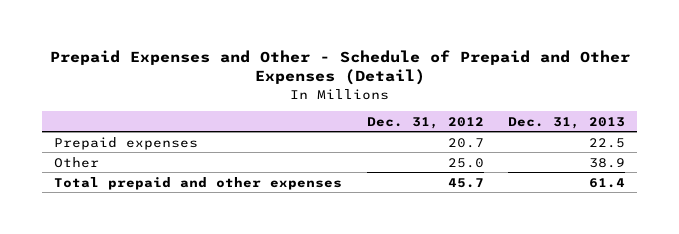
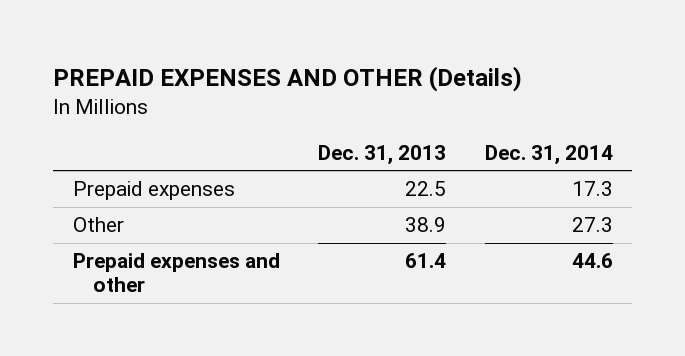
[49,49,630,86] Prepaid Expenses and Other - Schedule of Prepaid and Other Expenses (Detail) -> [53,65,523,92] PREPAID EXPENSES AND OTHER (Details)
[366,116,484,129] Dec. 31, 2012 -> none
none -> [484,144,613,165] Dec. 31, 2014
[54,176,343,190] Total prepaid and other expenses -> [72,253,280,293] Prepaid expenses and other

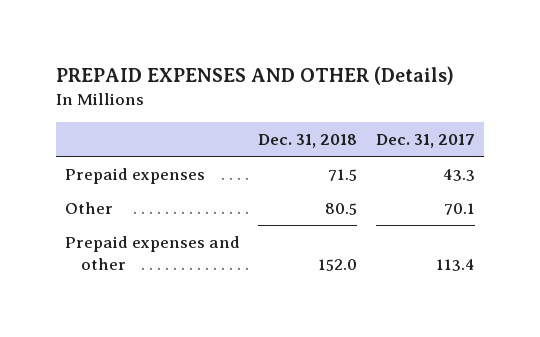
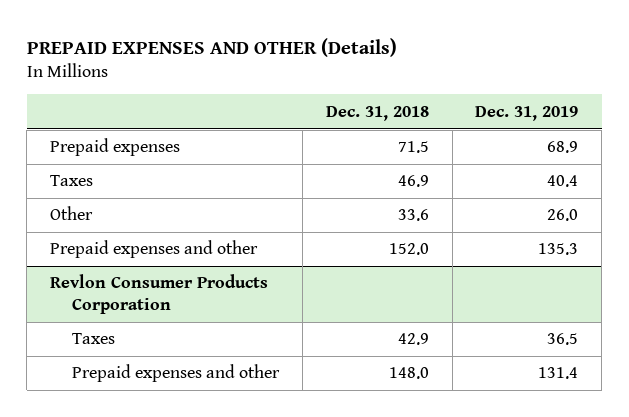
[375,134,475,149] Dec. 31, 2017 -> none
none -> [475,105,579,121] Dec. 31, 2019
none -> [50,175,94,187] Taxes
[325,202,358,215] 80.5 -> [397,209,429,222] 33.6
none -> [50,274,269,314] Revlon Consumer Products Corporation
none -> [72,333,116,345] Taxes
none -> [72,364,281,383] Prepaid expenses and other

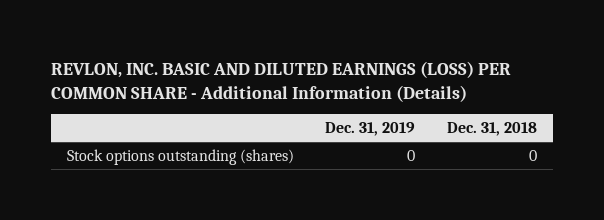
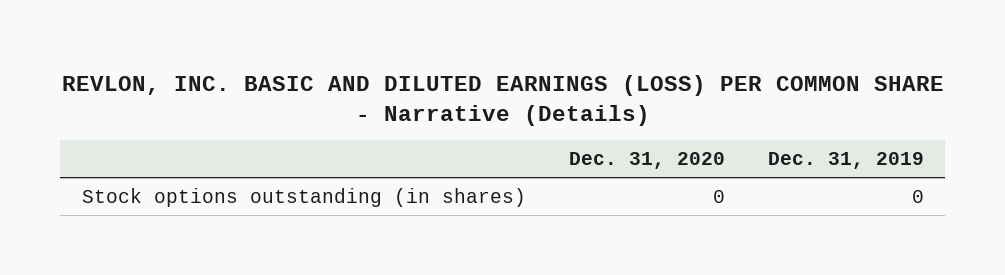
[50,60,511,102] REVLON, INC. BASIC AND DILUTED EARNINGS (LOSS) PER COMMON SHARE - Additional Information (Details) -> [61,74,944,126] REVLON, INC. BASIC AND DILUTED EARNINGS (LOSS) PER COMMON SHARE - Narrative (Details)
[447,122,538,137] Dec. 31, 2018 -> none
none -> [568,151,725,169] Dec. 31, 2020
[66,148,294,165] Stock options outstanding (shares) -> [81,187,526,207] Stock options outstanding (in shares)

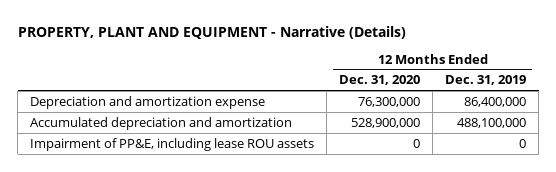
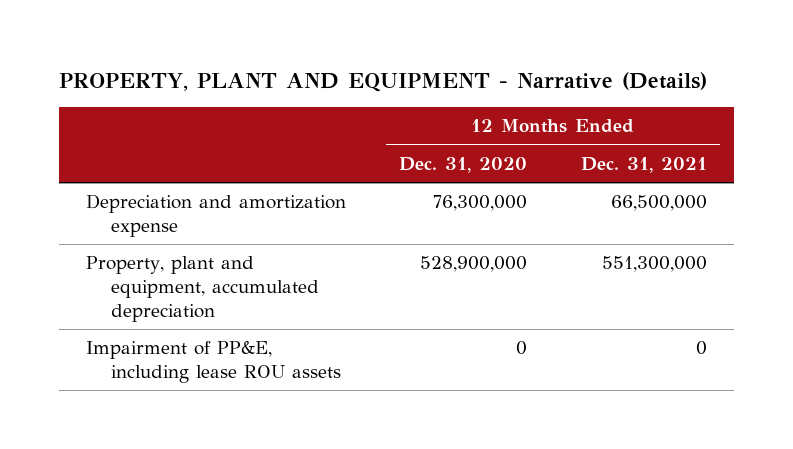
[445,75,527,86] Dec. 31, 2019 -> none
none -> [581,156,708,173] Dec. 31, 2021
[30,116,293,130] Accumulated depreciation and amortization -> [85,256,320,322] Property, plant and equipment, accumulated depreciation

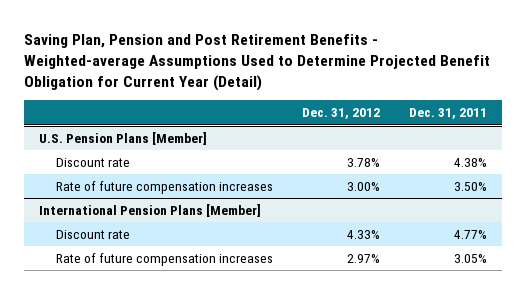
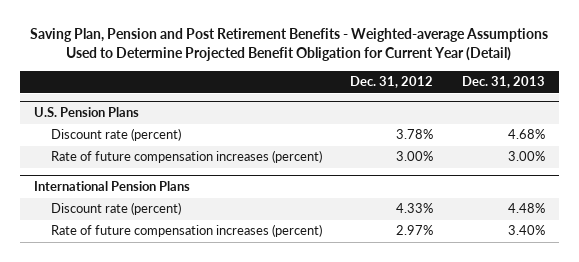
[409,108,488,120] Dec. 31, 2011 -> none
none -> [461,75,545,88] Dec. 31, 2013
[38,132,207,146] U.S. Pension Plans [Member] -> [33,107,139,118] U.S. Pension Plans
[55,158,130,168] Discount rate -> [50,128,181,142] Discount rate (percent)
[55,181,273,195] Rate of future compensation increases -> [50,150,322,164] Rate of future compensation increases (percent)
[38,204,261,218] International Pension Plans [Member] -> [33,181,190,192] International Pension Plans
[55,230,130,240] Discount rate -> [50,202,181,216] Discount rate (percent)
[55,253,273,267] Rate of future compensation increases -> [50,224,322,238] Rate of future compensation increases (percent)

